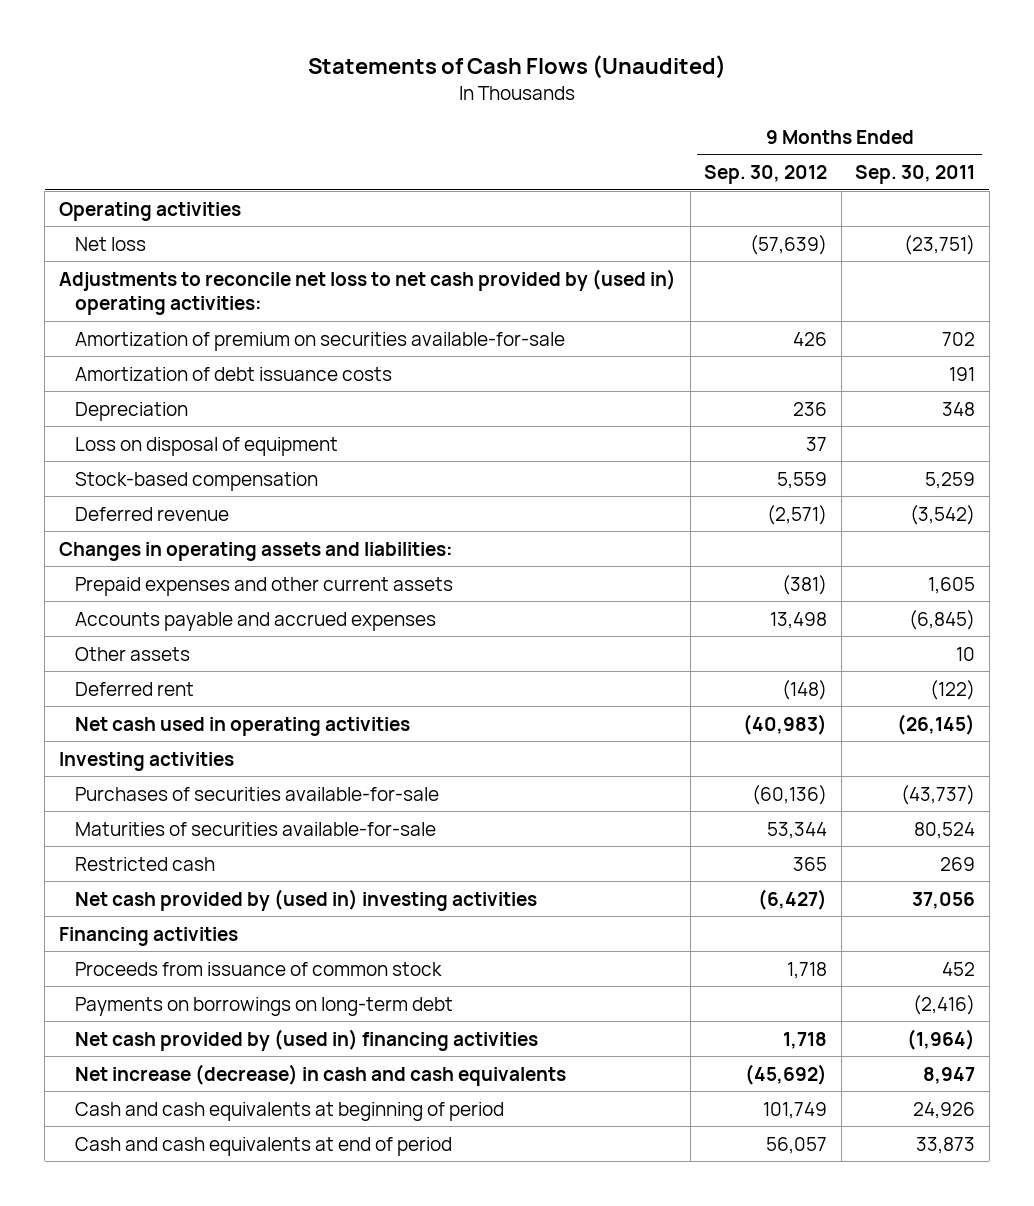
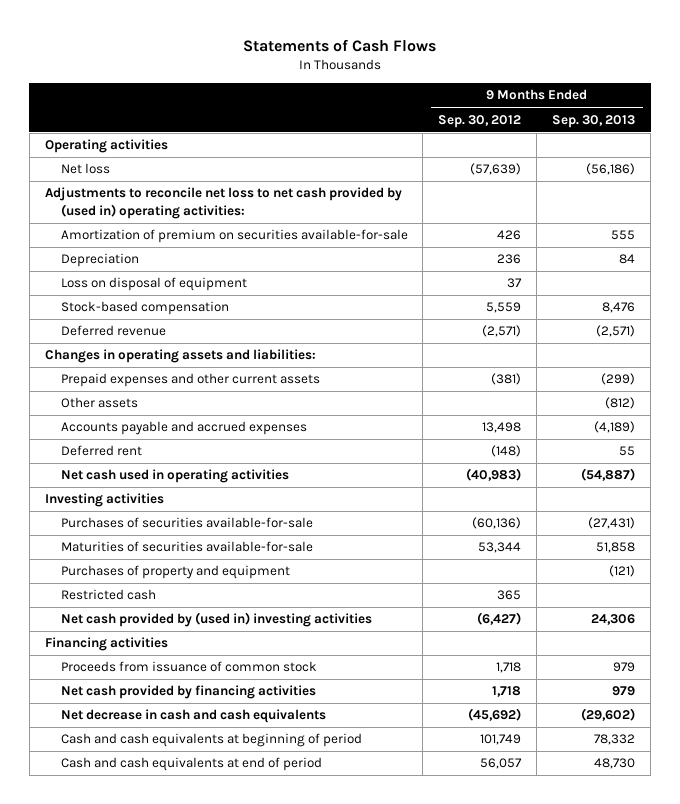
[308,55,727,80] Statements of Cash Flows (Unaudited) -> [243,38,437,52] Statements of Cash Flows
[855,164,976,184] Sep. 30, 2011 -> none
none -> [552,114,636,128] Sep. 30, 2013
[75,366,393,381] Amortization of debt issuance costs -> none
[75,611,437,631] Accounts payable and accrued expenses -> [60,421,307,436] Accounts payable and accrued expenses
none -> [60,565,290,580] Purchases of property and equipment
[75,996,454,1016] Payments on borrowings on long-term debt -> none
[75,1028,539,1051] Net cash provided by (used in) financing activities -> [60,685,316,700] Net cash provided by financing activities
[75,1063,567,1086] Net increase (decrease) in cash and cash equivalents -> [60,709,326,724] Net decrease in cash and cash equivalents

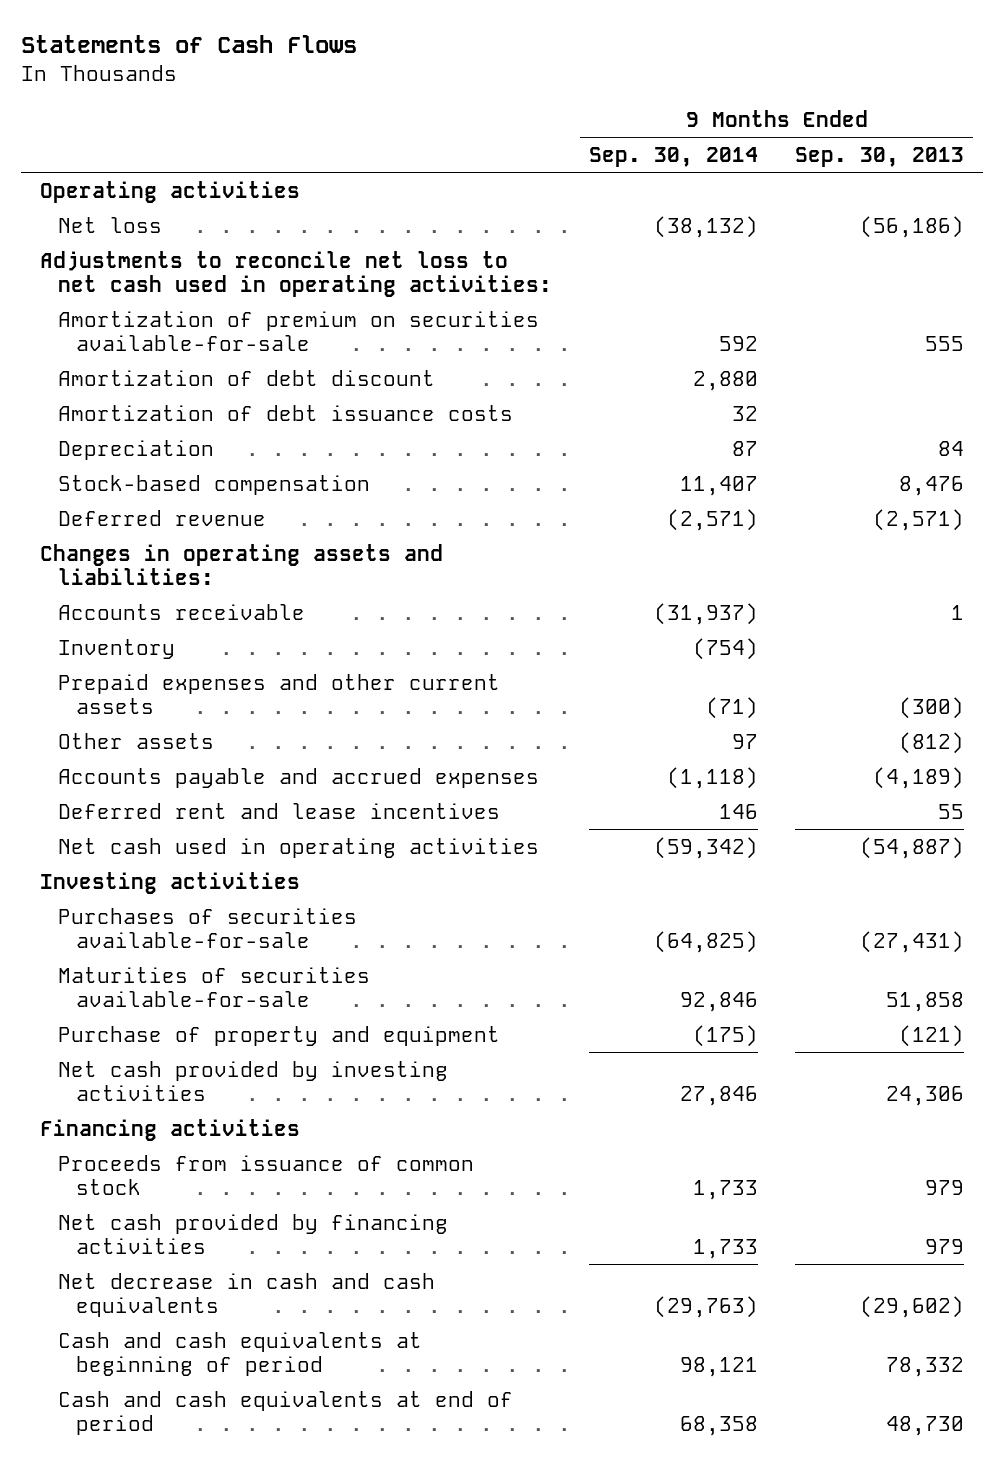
[438,114,522,128] Sep. 30, 2012 -> none
none -> [589,146,759,167] Sep. 30, 2014
[44,187,402,220] Adjustments to reconcile net loss to net cash provided by (used in) operating activities: -> [39,250,553,297] Adjustments to reconcile net loss to net cash used in operating activities:
none -> [58,369,436,386] Amortization of debt discount
none -> [58,404,514,421] Amortization of debt issuance costs
[60,277,247,292] Loss on disposal of equipment -> none
none -> [58,603,306,620] Accounts receivable
none -> [58,638,176,659] Inventory
[601,373,636,386] (299) -> [899,696,965,719] (300)
[60,445,142,457] Deferred rent -> [58,802,501,819] Deferred rent and lease incentives
[60,589,156,601] Restricted cash -> none
[60,565,290,580] Purchases of property and equipment -> [58,1025,501,1046] Purchase of property and equipment
[60,612,372,628] Net cash provided by (used in) investing activities -> [58,1060,449,1101] Net cash provided by investing activities

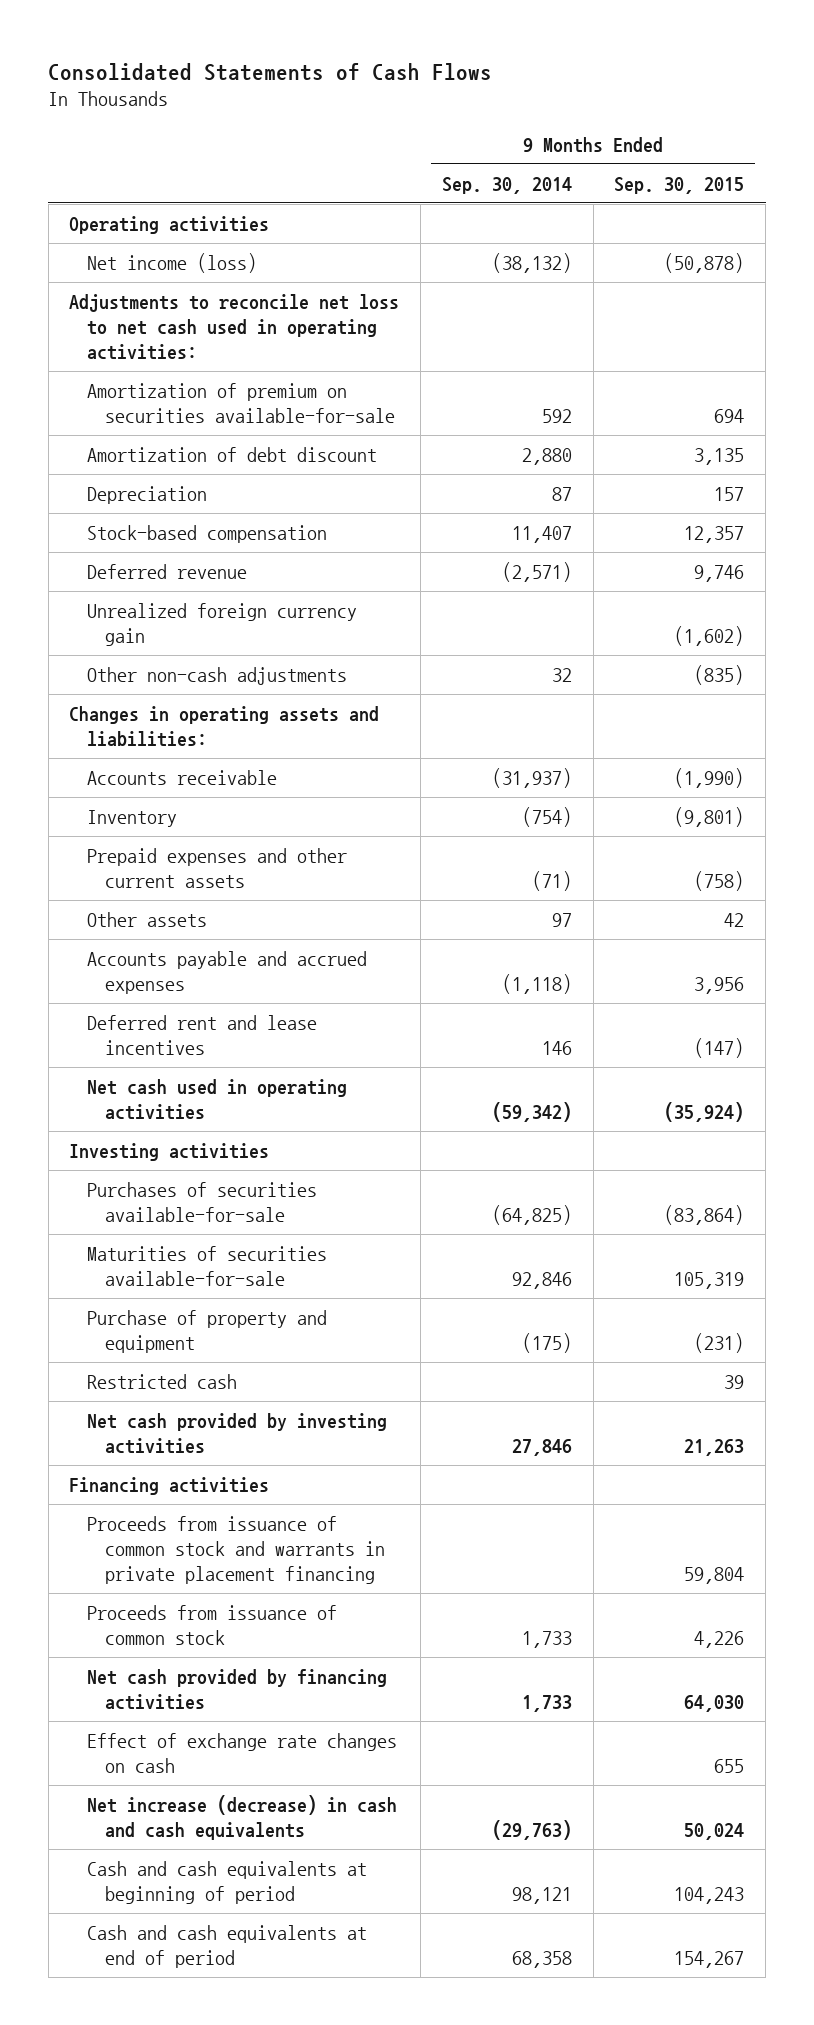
[21,35,358,54] Statements of Cash Flows -> [48,62,493,81] Consolidated Statements of Cash Flows
[795,146,965,167] Sep. 30, 2013 -> none
none -> [614,176,745,194] Sep. 30, 2015
[58,216,163,233] Net loss -> [87,252,258,273] Net income (loss)
[58,404,514,421] Amortization of debt issuance costs -> none
none -> [87,602,358,646] Unrealized foreign currency gain
none -> [87,666,348,685] Other non-cash adjustments
none -> [87,1373,238,1389] Restricted cash
none -> [87,1515,386,1585] Proceeds from issuance of common stock and warrants in private placement financing
none -> [87,1732,398,1773] Effect of exchange rate changes on cash
[58,1272,436,1317] Net decrease in cash and cash equivalents -> [87,1794,398,1840] Net increase (decrease) in cash and cash equivalents

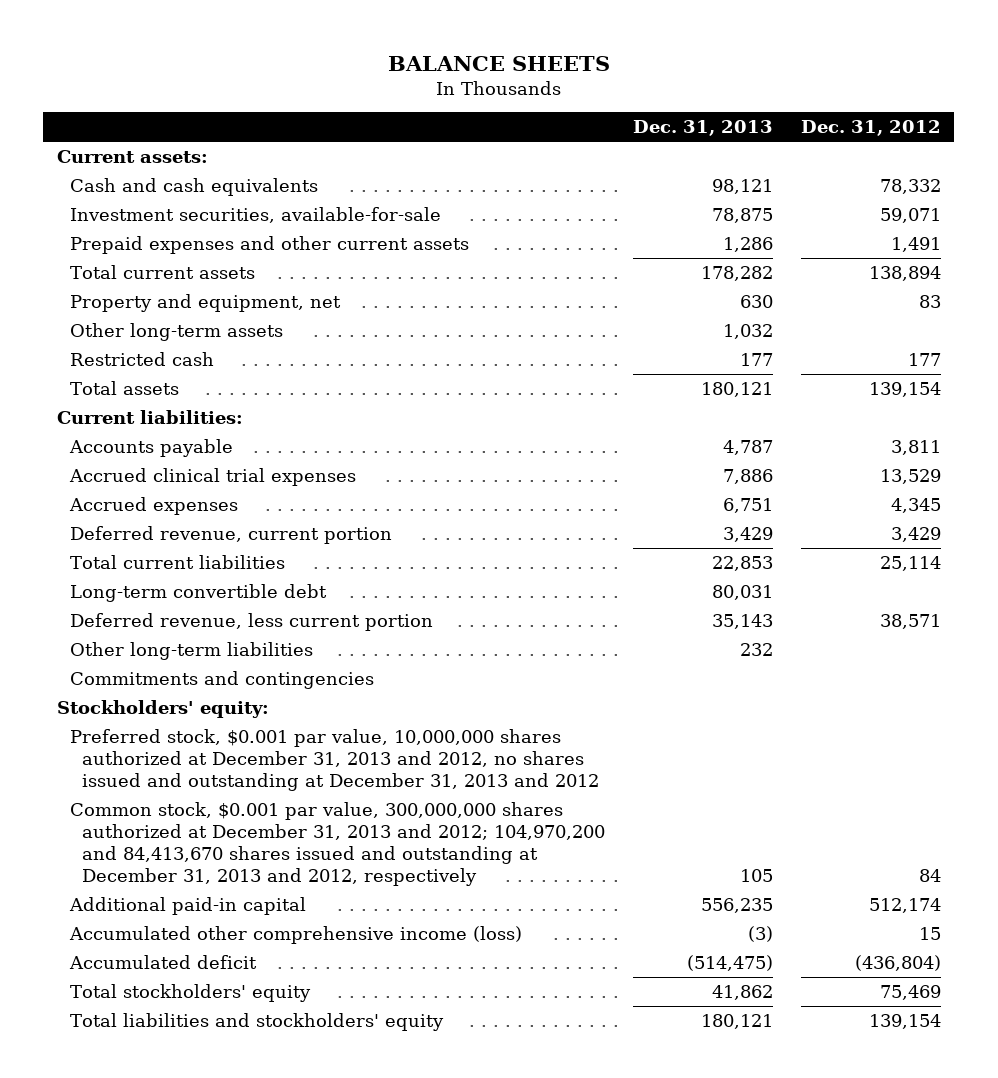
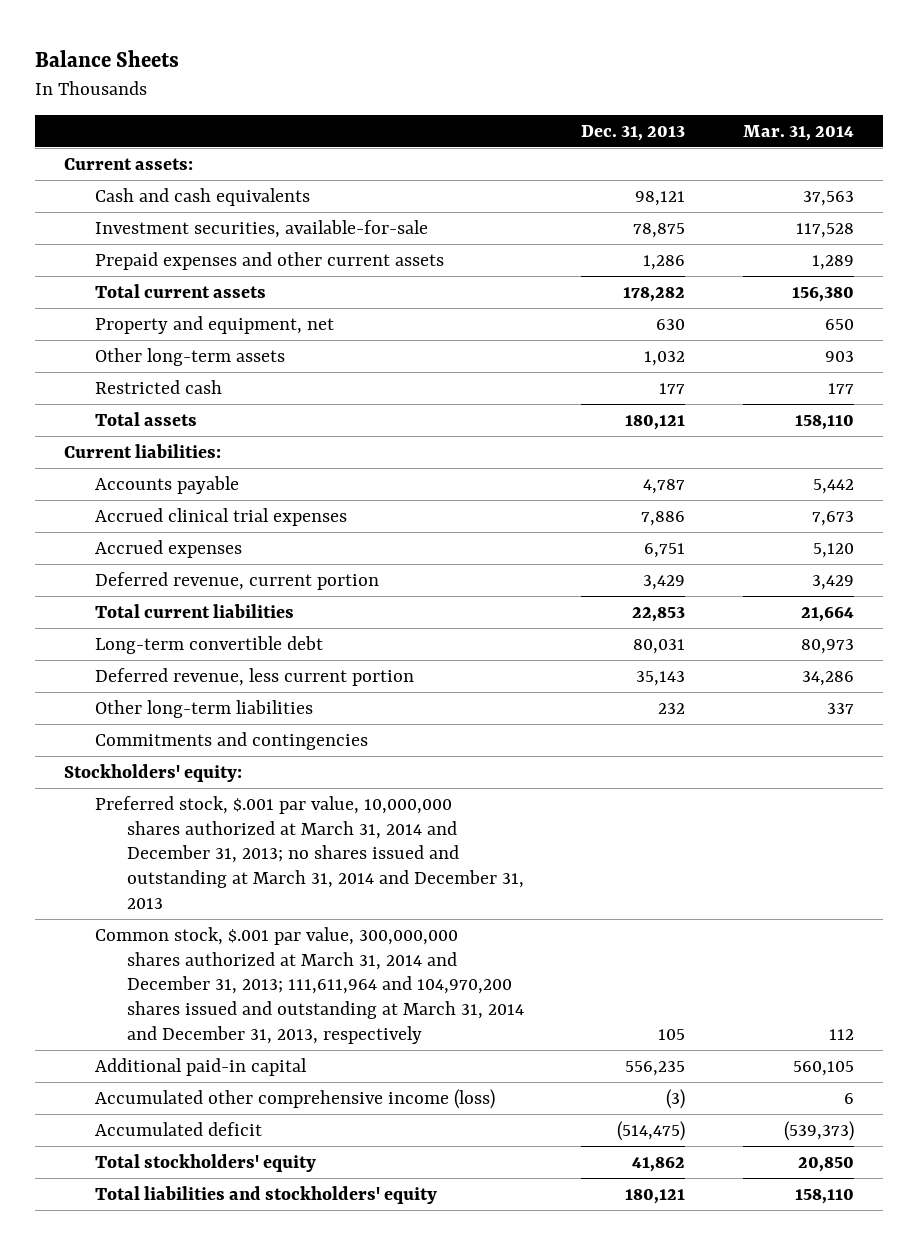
[387,55,610,71] BALANCE SHEETS -> [35,49,180,67] Balance Sheets
[800,120,941,137] Dec. 31, 2012 -> none
none -> [743,124,855,141] Mar. 31, 2014
[69,728,600,791] Preferred stock, $0.001 par value, 10,000,000 shares authorized at December 31, 2013 and 2012, no shares issued and outstanding at December 31, 2013 and 2012 -> [95,795,524,910] Preferred stock, $.001 par value, 10,000,000 shares authorized at March 31, 2014 and December 31, 2013; no shares issued and outstanding at March 31, 2014 and December 31, 2013
[69,801,606,886] Common stock, $0.001 par value, 300,000,000 shares authorized at December 31, 2013 and 2012; 104,970,200 and 84,413,670 shares issued and outstanding at December 31, 2013 and 2012, respectively -> [95,926,524,1045] Common stock, $.001 par value, 300,000,000 shares authorized at March 31, 2014 and December 31, 2013; 111,611,964 and 104,970,200 shares issued and outstanding at March 31, 2014 and December 31, 2013, respectively

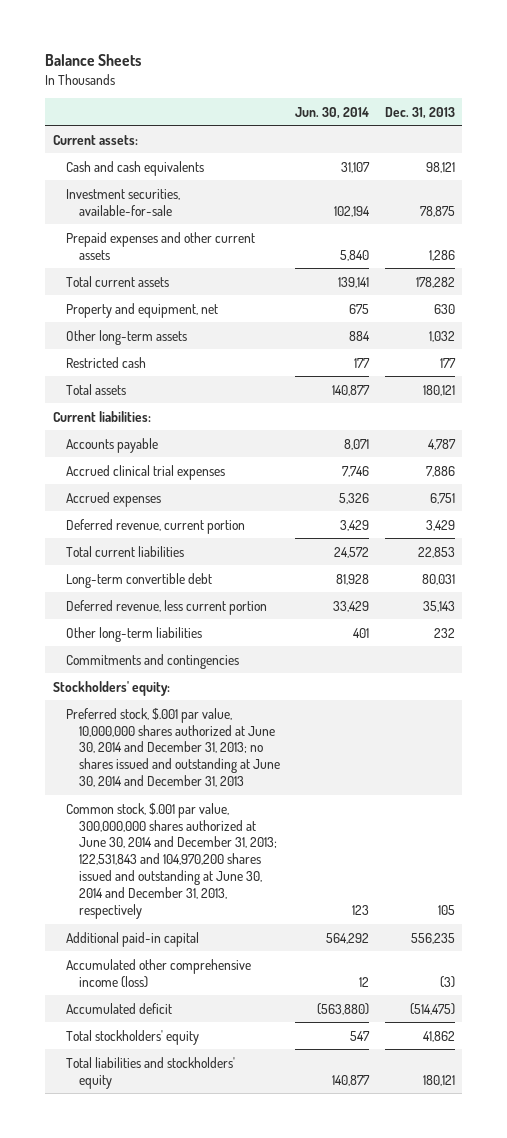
[743,124,855,141] Mar. 31, 2014 -> none
none -> [295,106,370,119] Jun. 30, 2014
[95,795,524,910] Preferred stock, $.001 par value, 10,000,000 shares authorized at March 31, 2014 and December 31, 2013; no shares issued and outstanding at March 31, 2014 and December 31, 2013 -> [65,707,280,788] Preferred stock, $.001 par value, 10,000,000 shares authorized at June 30, 2014 and December 31, 2013; no shares issued and outstanding at June 30, 2014 and December 31, 2013
[95,926,524,1045] Common stock, $.001 par value, 300,000,000 shares authorized at March 31, 2014 and December 31, 2013; 111,611,964 and 104,970,200 shares issued and outstanding at March 31, 2014 and December 31, 2013, respectively -> [65,802,277,920] Common stock, $.001 par value, 300,000,000 shares authorized at June 30, 2014 and December 31, 2013; 122,531,843 and 104,970,200 shares issued and outstanding at June 30, 2014 and December 31, 2013, respectively

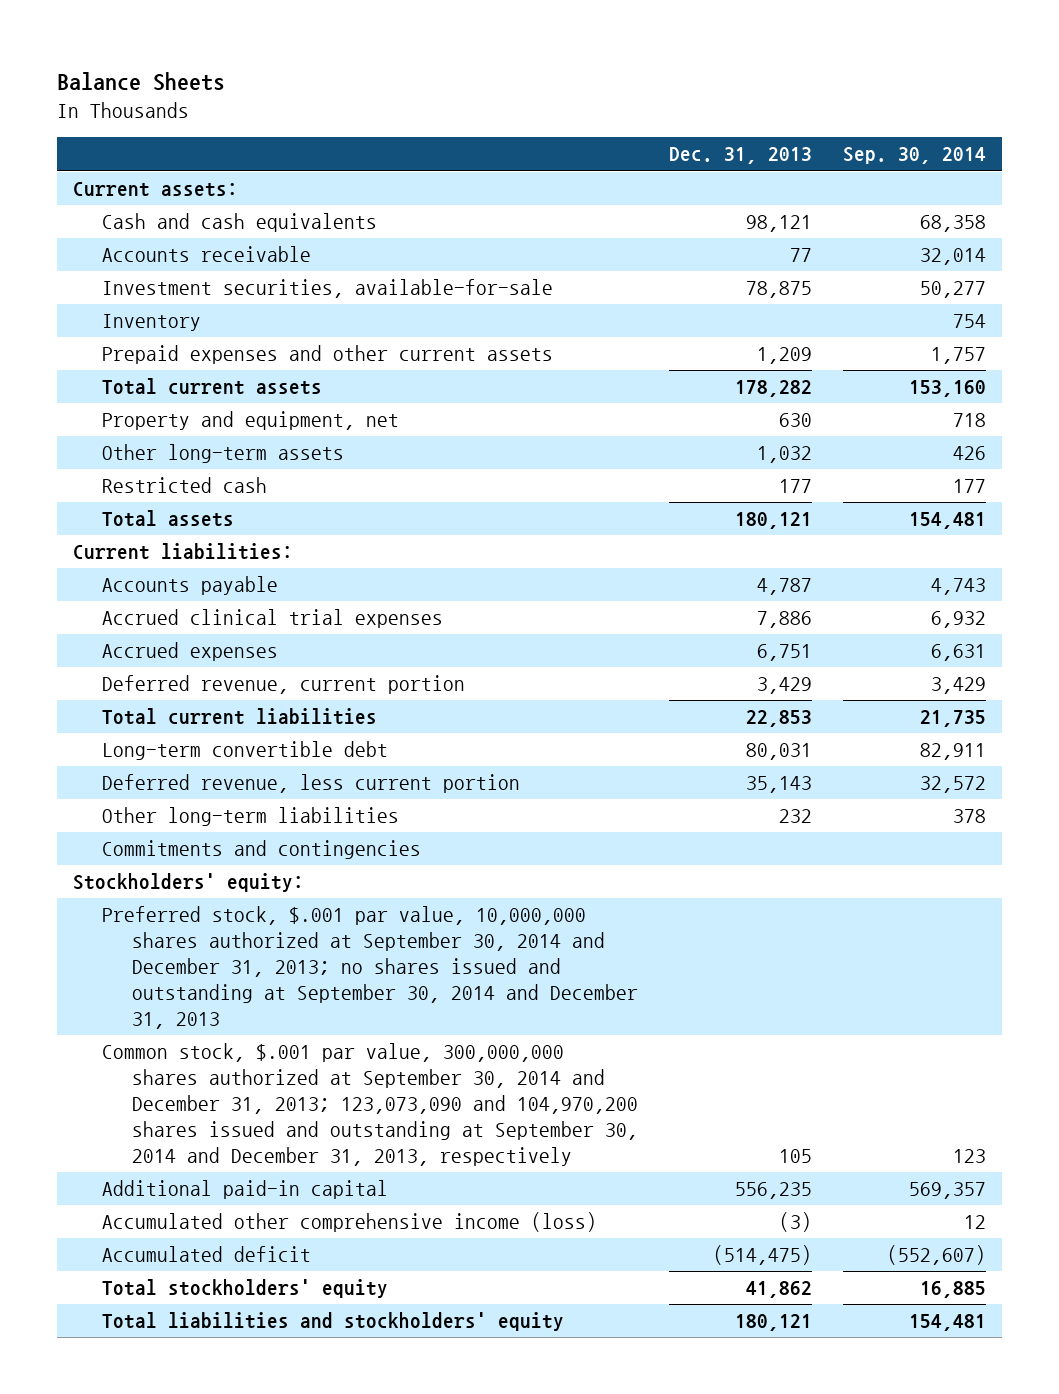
[295,106,370,119] Jun. 30, 2014 -> none
none -> [843,147,987,165] Sep. 30, 2014
none -> [102,246,312,263] Accounts receivable
none -> [102,314,202,332] Inventory
[428,249,455,261] 1,286 -> [757,347,813,365] 1,209
[65,707,280,788] Preferred stock, $.001 par value, 10,000,000 shares authorized at June 30, 2014 and December 31, 2013; no shares issued and outstanding at June 30, 2014 and December 31, 2013 -> [102,906,639,1030] Preferred stock, $.001 par value, 10,000,000 shares authorized at September 30, 2014 and December 31, 2013; no shares issued and outstanding at September 30, 2014 and December 31, 2013
[65,802,277,920] Common stock, $.001 par value, 300,000,000 shares authorized at June 30, 2014 and December 31, 2013; 122,531,843 and 104,970,200 shares issued and outstanding at June 30, 2014 and December 31, 2013, respectively -> [102,1043,639,1167] Common stock, $.001 par value, 300,000,000 shares authorized at September 30, 2014 and December 31, 2013; 123,073,090 and 104,970,200 shares issued and outstanding at September 30, 2014 and December 31, 2013, respectively

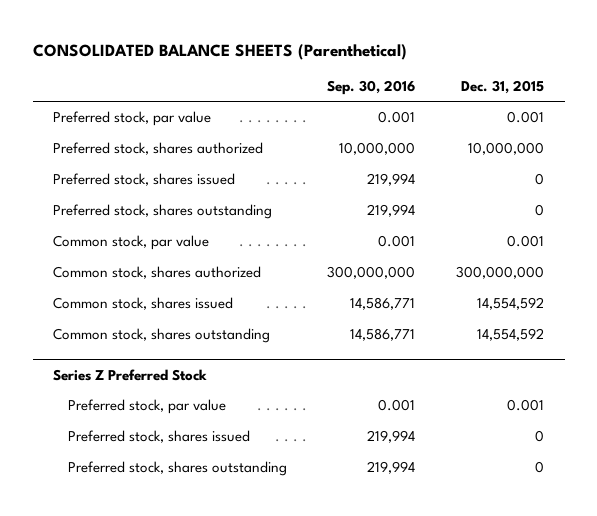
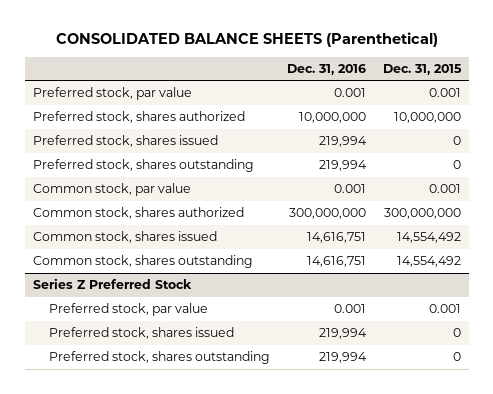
[327,79,416,95] Sep. 30, 2016 -> none
none -> [286,63,366,75] Dec. 31, 2016
[477,297,545,311] 14,554,592 -> [396,232,461,244] 14,554,492
[477,328,545,342] 14,554,592 -> [396,256,461,268] 14,554,492

